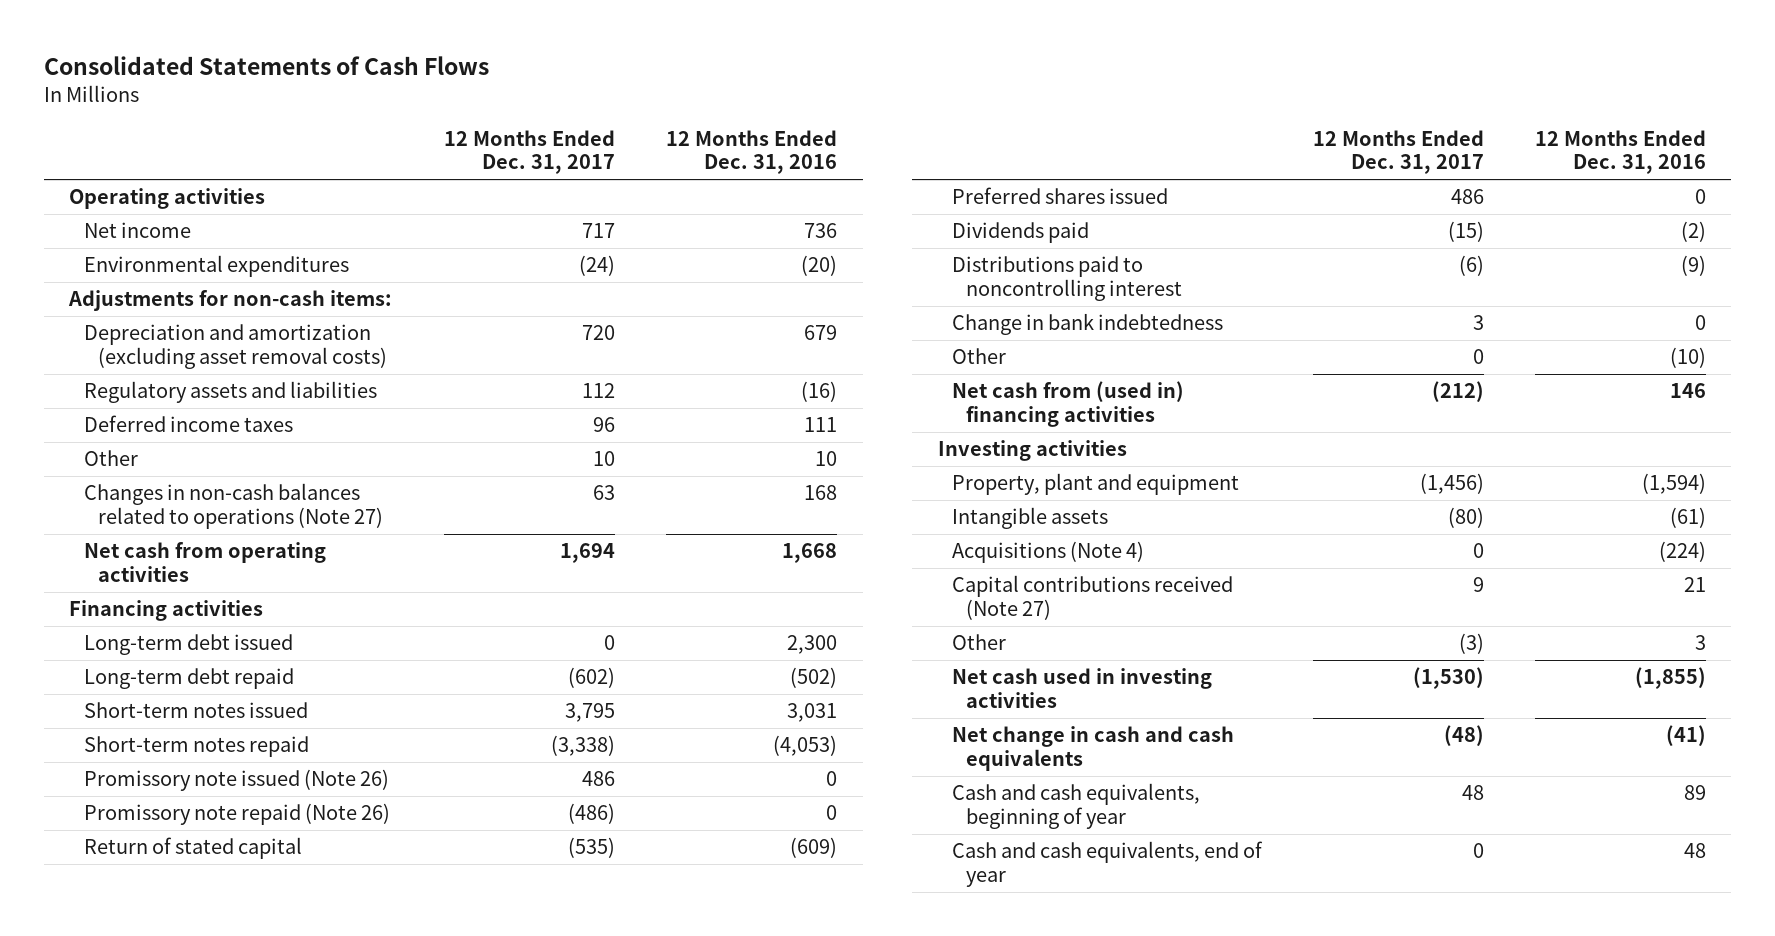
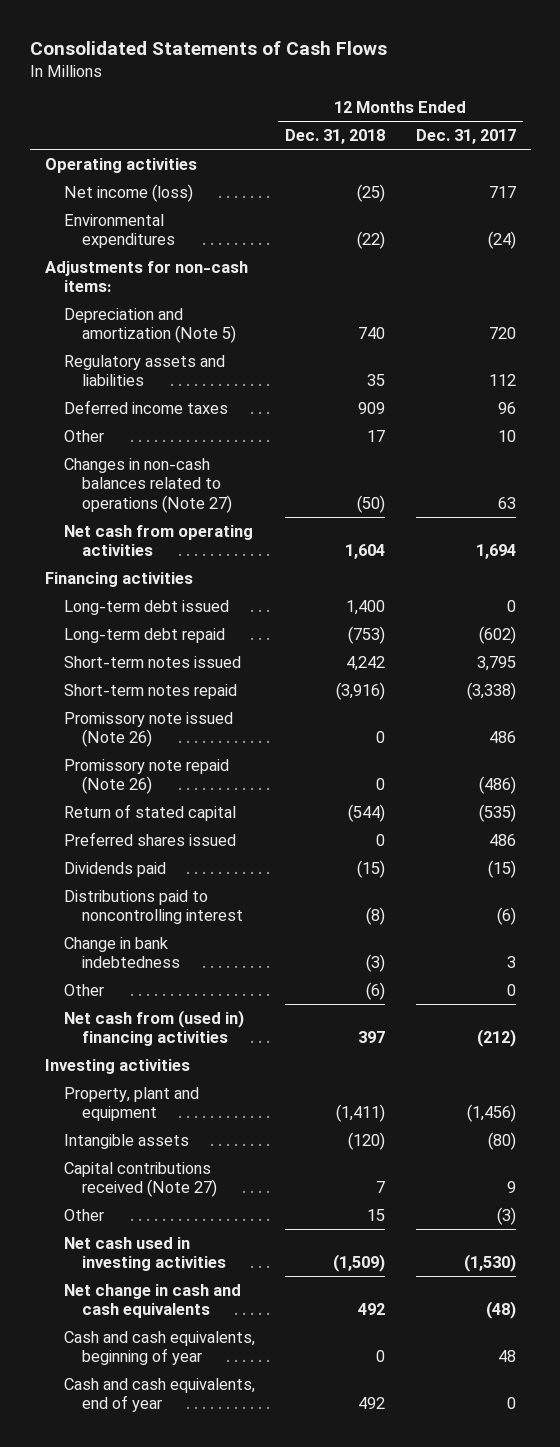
[666,130,838,175] 12 Months Ended Dec. 31, 2016 -> none
none -> [285,129,386,145] Dec. 31, 2018
[83,222,191,239] Net income -> [63,183,193,202] Net income (loss)
[83,324,387,369] Depreciation and amortization (excluding asset removal costs) -> [63,307,237,344] Depreciation and amortization (Note 5)
[951,541,1144,564] Acquisitions (Note 4) -> none

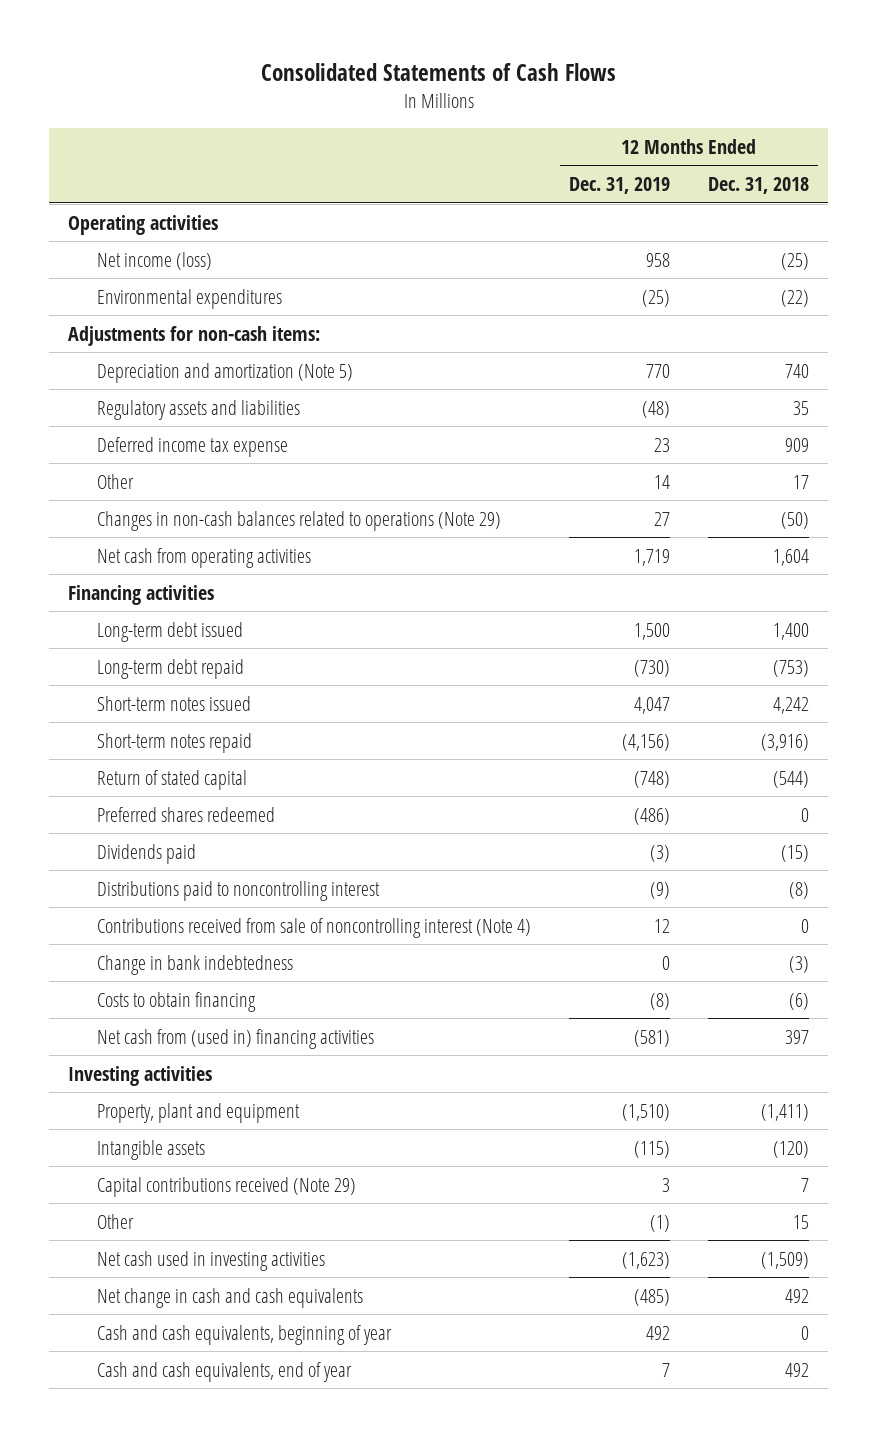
[415,129,516,145] Dec. 31, 2017 -> none
none -> [568,177,670,195] Dec. 31, 2019
[63,399,228,414] Deferred income taxes -> [97,436,289,457] Deferred income tax expense
[63,457,233,513] Changes in non-cash balances related to operations (Note 27) -> [97,510,502,531] Changes in non-cash balances related to operations (Note 29)
[63,711,233,748] Promissory note issued (Note 26) -> none
[63,758,229,795] Promissory note repaid (Note 26) -> none
[63,831,236,846] Preferred shares issued -> [97,806,276,822] Preferred shares redeemed
none -> [97,917,532,938] Contributions received from sale of noncontrolling interest (Note 4)
[63,983,104,996] Other -> [97,991,257,1012] Costs to obtain financing
[63,1161,218,1198] Capital contributions received (Note 27) -> [97,1176,357,1197] Capital contributions received (Note 29)

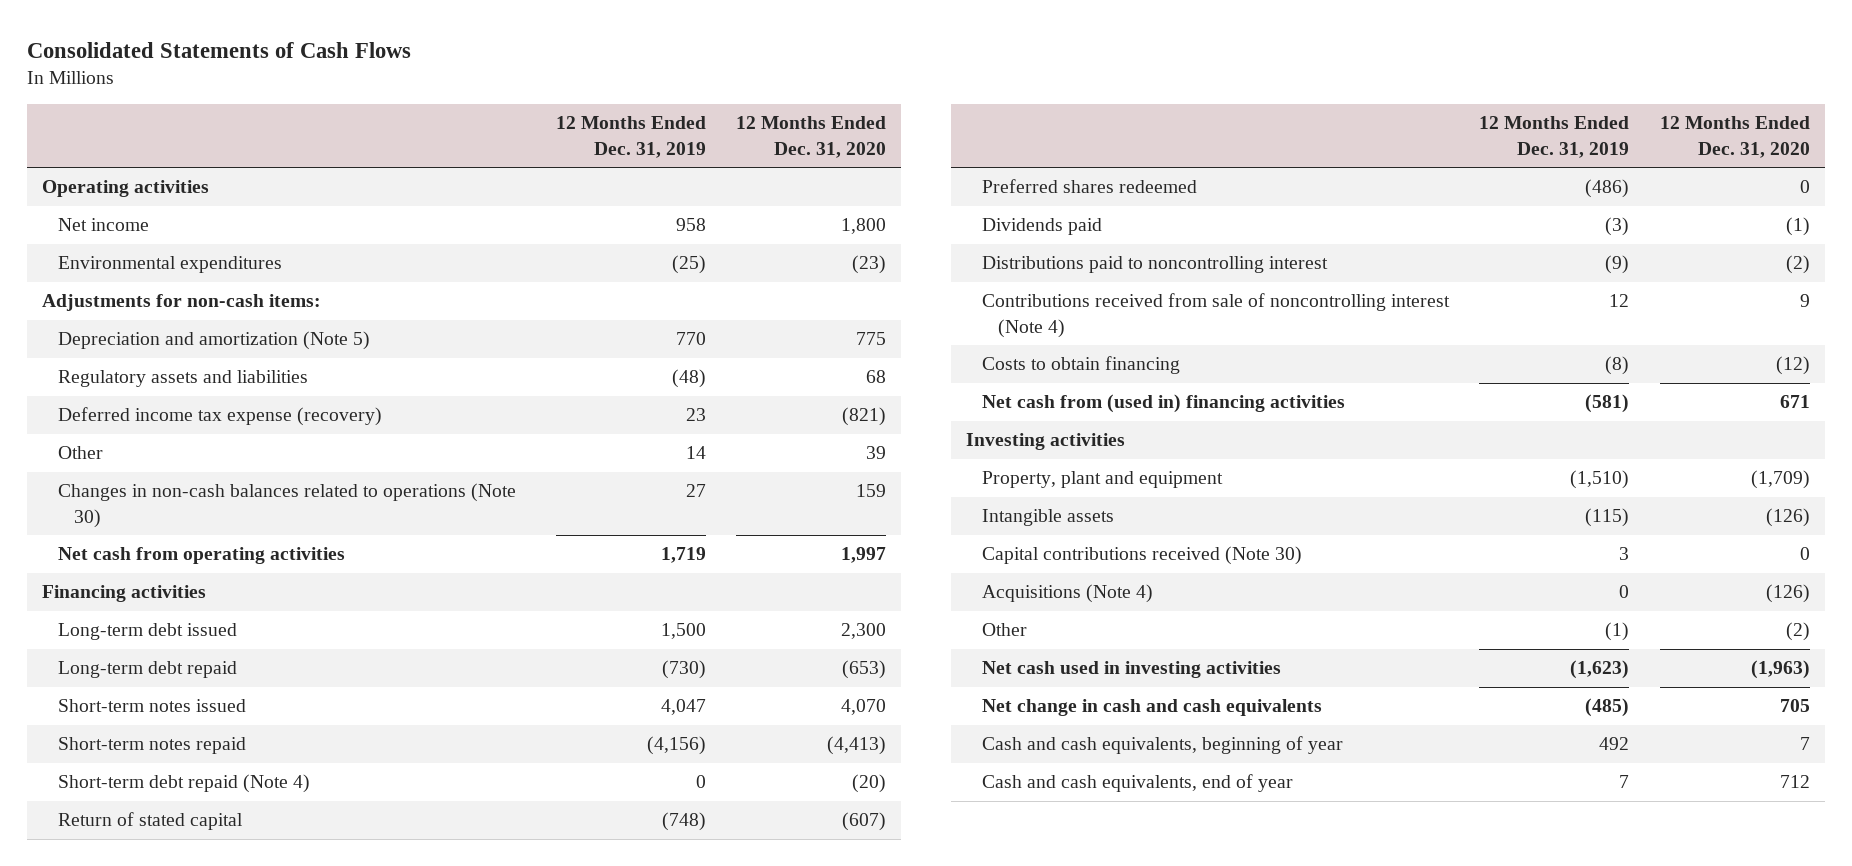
[707,177,809,195] Dec. 31, 2018 -> none
none -> [736,116,887,158] 12 Months Ended Dec. 31, 2020
[97,251,213,270] Net income (loss) -> [58,218,150,232] Net income
[97,436,289,457] Deferred income tax expense -> [58,407,383,427] Deferred income tax expense (recovery)
[97,510,502,531] Changes in non-cash balances related to operations (Note 29) -> [58,483,517,528] Changes in non-cash balances related to operations (Note 30)
none -> [58,774,311,794] Short-term debt repaid (Note 4)
[97,954,294,975] Change in bank indebtedness -> none
[97,1176,357,1197] Capital contributions received (Note 29) -> [981,546,1302,566] Capital contributions received (Note 30)
none -> [981,584,1153,604] Acquisitions (Note 4)

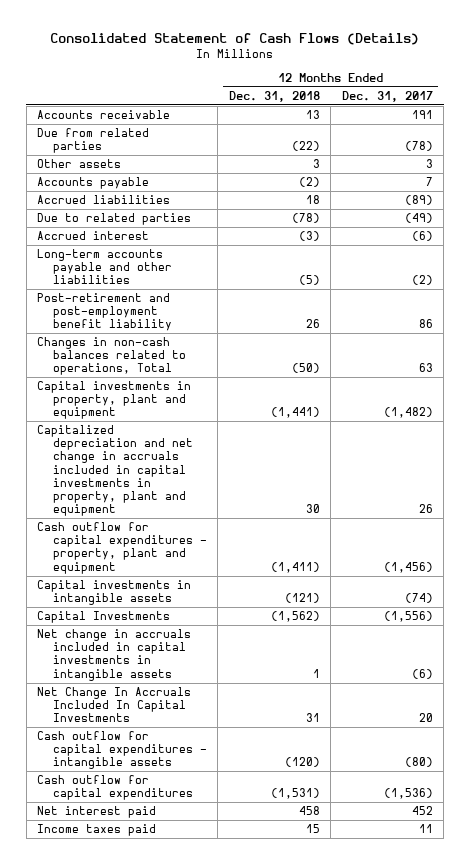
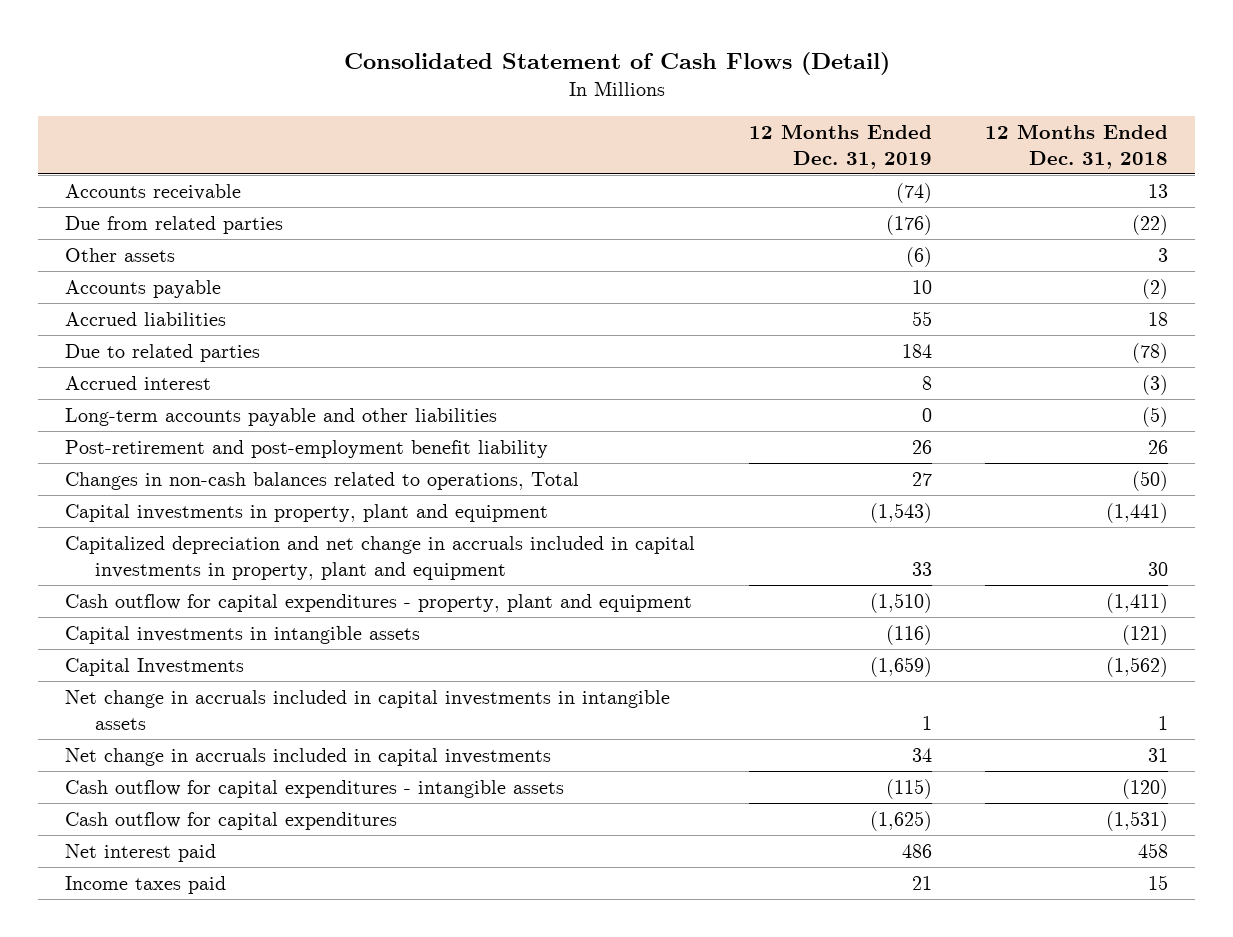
[49,32,419,45] Consolidated Statement of Cash Flows (Details) -> [343,52,890,76] Consolidated Statement of Cash Flows (Detail)
[341,90,433,102] Dec. 31, 2017 -> none
none -> [748,124,932,169] 12 Months Ended Dec. 31, 2019
[37,687,192,723] Net Change In Accruals Included In Capital Investments -> [64,747,551,766] Net change in accruals included in capital investments

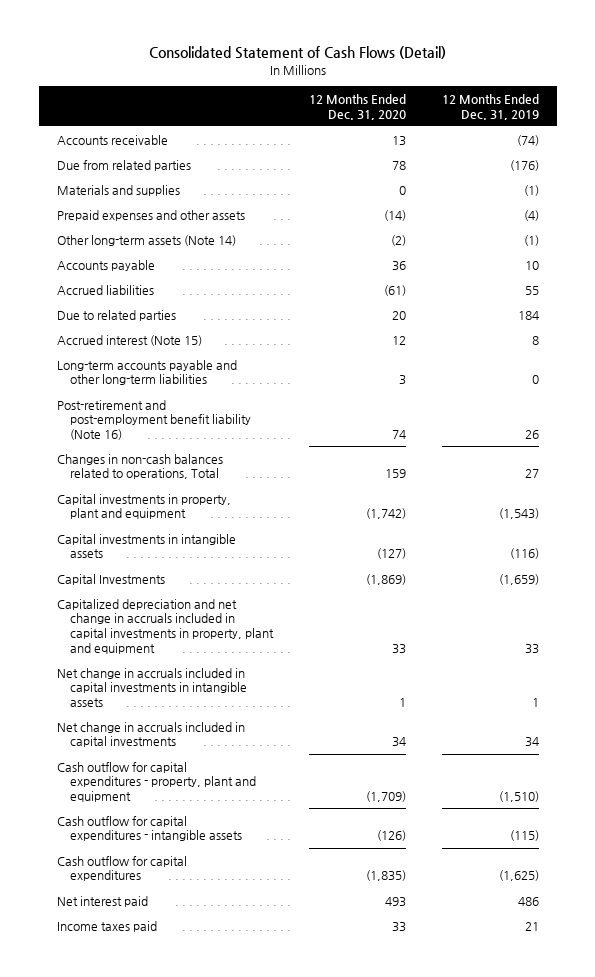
[985,124,1169,169] 12 Months Ended Dec. 31, 2018 -> none
none -> [308,93,406,120] 12 Months Ended Dec. 31, 2020
[64,247,175,262] Other assets -> none
none -> [56,184,180,196] Materials and supplies
none -> [56,209,245,221] Prepaid expenses and other assets
none -> [56,234,236,246] Other long-term assets (Note 14)
[64,375,211,390] Accrued interest -> [56,334,202,346] Accrued interest (Note 15)
[64,407,497,426] Long-term accounts payable and other liabilities -> [56,359,237,386] Long-term accounts payable and other long-term liabilities
[64,439,548,458] Post-retirement and post-employment benefit liability -> [56,399,251,441] Post-retirement and post-employment benefit liability (Note 16)
[64,535,695,580] Capitalized depreciation and net change in accruals included in capital investments in property, plant and equipment -> [56,598,274,655] Capitalized depreciation and net change in accruals included in capital investments in property, plant and equipment
[64,593,692,612] Cash outflow for capital expenditures - property, plant and equipment -> [56,761,256,803] Cash outflow for capital expenditures - property, plant and equipment

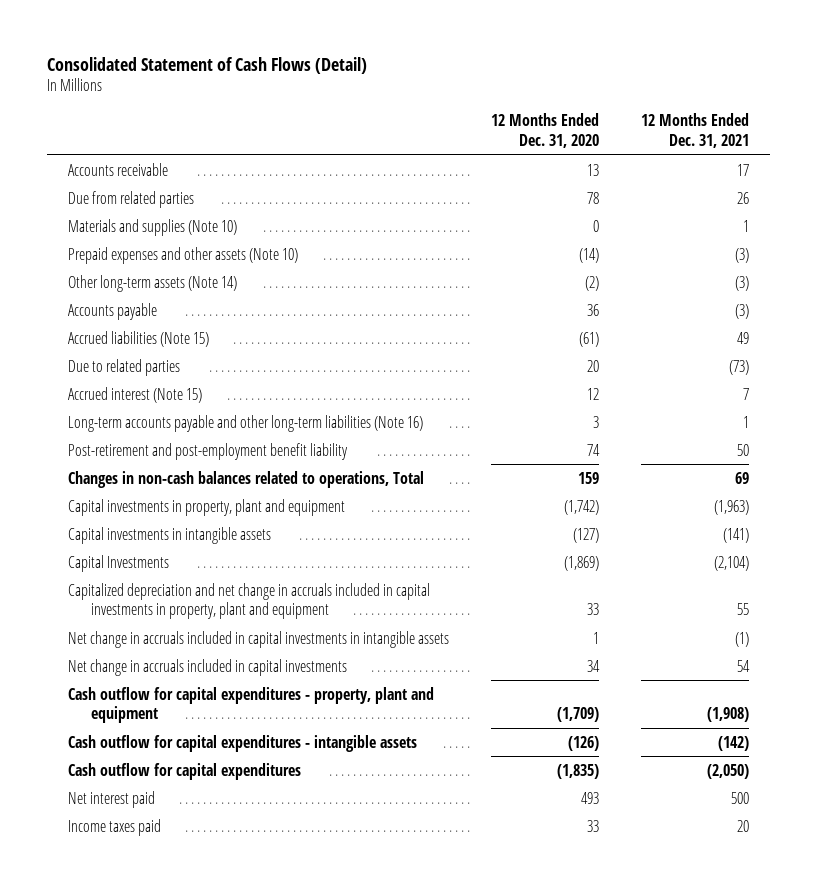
[441,93,539,120] 12 Months Ended Dec. 31, 2019 -> none
none -> [640,113,749,148] 12 Months Ended Dec. 31, 2021
[56,184,180,196] Materials and supplies -> [67,218,237,236] Materials and supplies (Note 10)
[56,209,245,221] Prepaid expenses and other assets -> [67,246,298,264] Prepaid expenses and other assets (Note 10)
[56,284,154,295] Accrued liabilities -> [67,330,209,347] Accrued liabilities (Note 15)
[56,359,237,386] Long-term accounts payable and other long-term liabilities -> [67,414,423,432] Long-term accounts payable and other long-term liabilities (Note 16)
[56,399,251,441] Post-retirement and post-employment benefit liability (Note 16) -> [67,442,348,460] Post-retirement and post-employment benefit liability

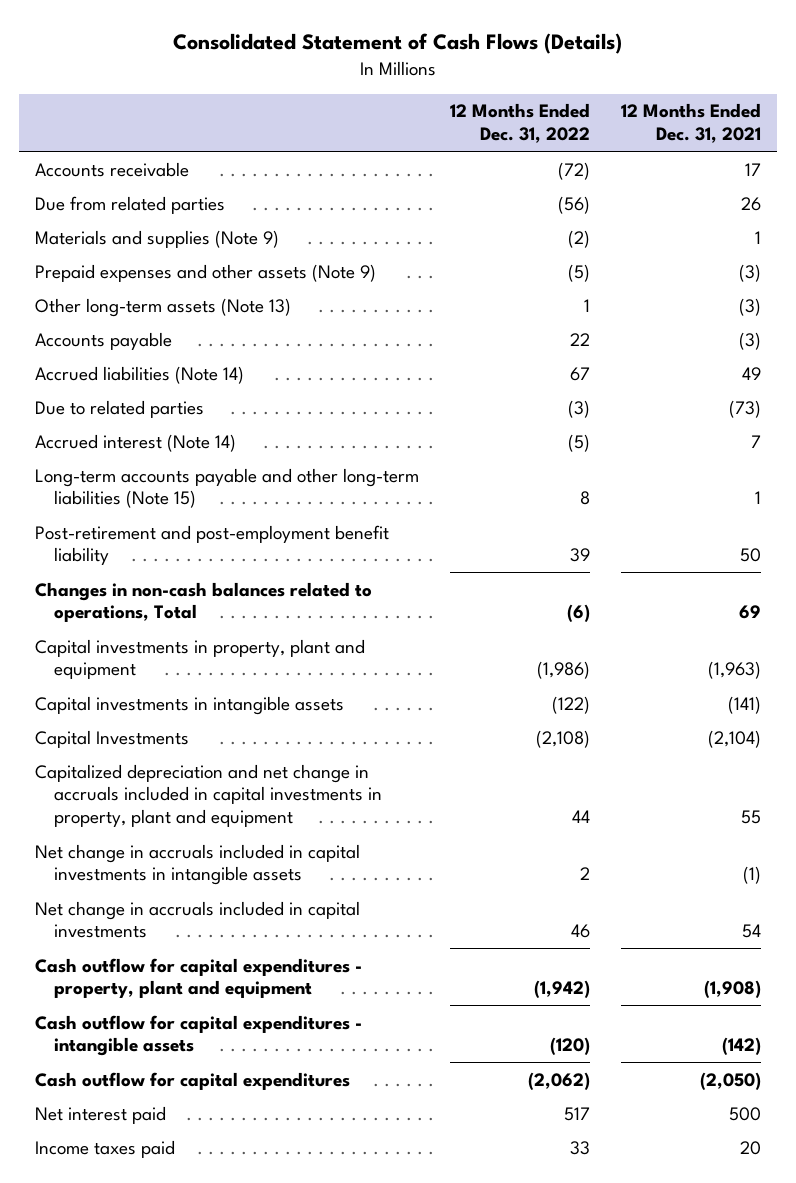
[47,56,368,74] Consolidated Statement of Cash Flows (Detail) -> [172,32,622,54] Consolidated Statement of Cash Flows (Details)
[490,113,599,148] 12 Months Ended Dec. 31, 2020 -> none
none -> [449,103,590,144] 12 Months Ended Dec. 31, 2022
[67,218,237,236] Materials and supplies (Note 10) -> [34,229,279,248] Materials and supplies (Note 9)
[67,246,298,264] Prepaid expenses and other assets (Note 10) -> [34,263,376,282] Prepaid expenses and other assets (Note 9)
[67,274,237,292] Other long-term assets (Note 14) -> [34,297,291,317] Other long-term assets (Note 13)
[67,330,209,347] Accrued liabilities (Note 15) -> [34,365,244,384] Accrued liabilities (Note 14)
[67,386,202,403] Accrued interest (Note 15) -> [34,433,236,452] Accrued interest (Note 14)
[67,414,423,432] Long-term accounts payable and other long-term liabilities (Note 16) -> [34,467,419,509] Long-term accounts payable and other long-term liabilities (Note 15)

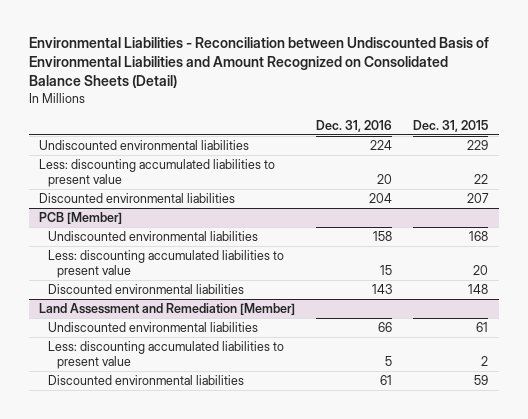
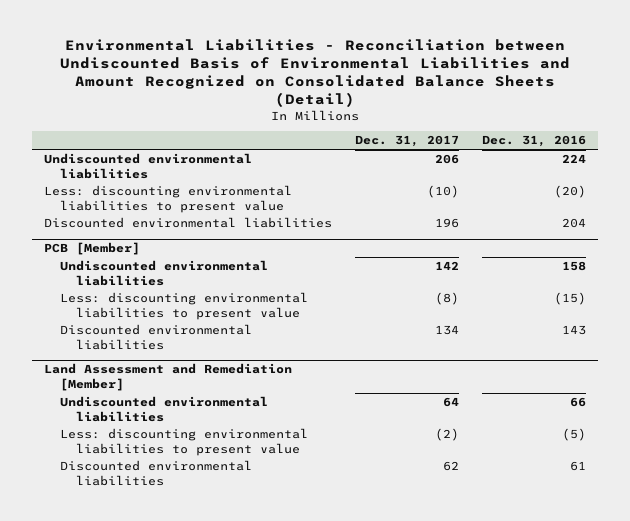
[413,119,489,132] Dec. 31, 2015 -> none
none -> [354,135,459,148] Dec. 31, 2017
[39,159,276,187] Less: discounting accumulated liabilities to present value -> [43,185,292,213] Less: discounting environmental liabilities to present value
[377,173,393,184] 20 -> [554,185,587,199] (20)
[48,250,285,278] Less: discounting accumulated liabilities to present value -> [60,292,309,320] Less: discounting environmental liabilities to present value
[380,264,393,275] 15 -> [554,292,587,306] (15)
[48,341,285,369] Less: discounting accumulated liabilities to present value -> [60,428,309,456] Less: discounting environmental liabilities to present value
[385,355,393,366] 5 -> [562,428,587,442] (5)

